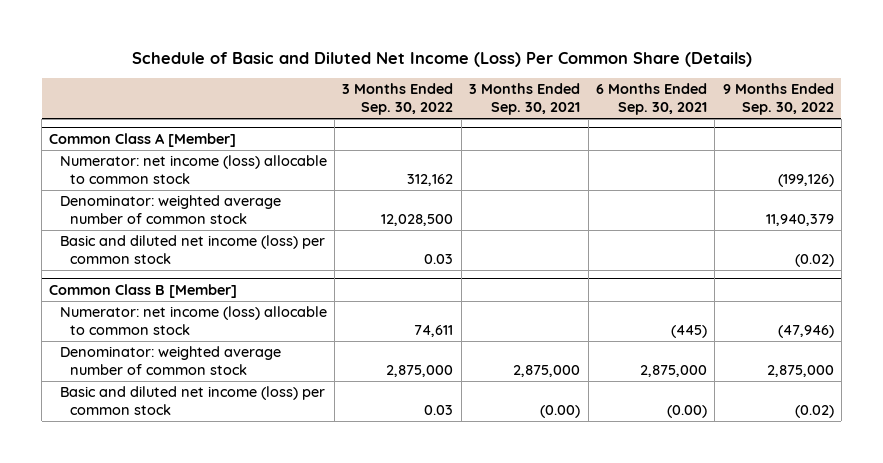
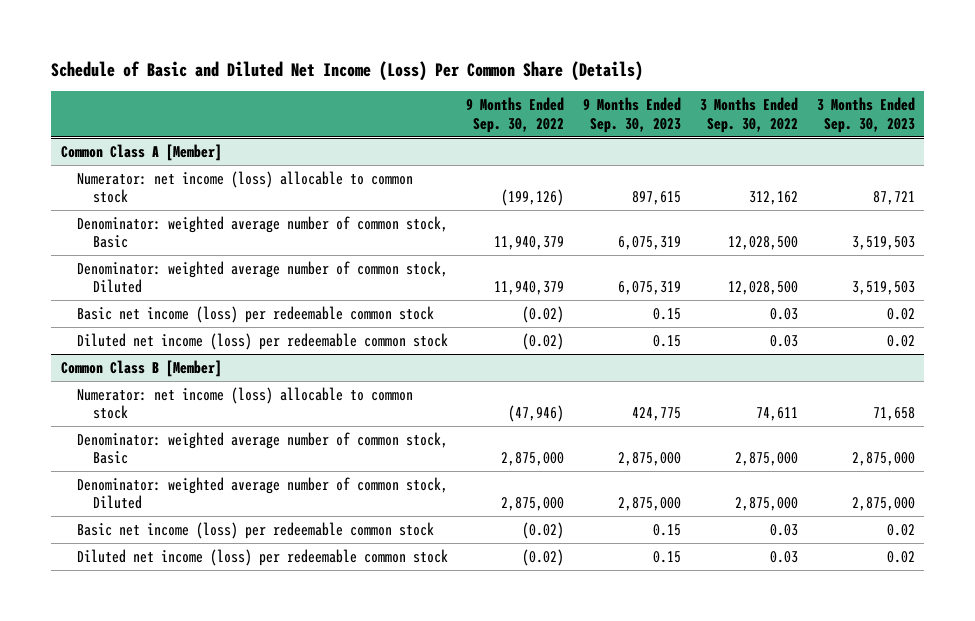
[469,83,581,116] 3 Months Ended Sep. 30, 2021 -> none
[595,83,707,116] 6 Months Ended Sep. 30, 2021 -> none
none -> [583,97,682,133] 9 Months Ended Sep. 30, 2023
none -> [816,97,915,133] 3 Months Ended Sep. 30, 2023
[59,195,281,224] Denominator: weighted average number of common stock -> [76,215,448,249] Denominator: weighted average number of common stock, Basic
none -> [76,260,448,294] Denominator: weighted average number of common stock, Diluted
[59,235,325,264] Basic and diluted net income (loss) per common stock -> [76,305,434,323] Basic net income (loss) per redeemable common stock
none -> [76,332,448,350] Diluted net income (loss) per redeemable common stock
[59,346,281,375] Denominator: weighted average number of common stock -> [76,431,448,465] Denominator: weighted average number of common stock, Basic
none -> [76,476,448,510] Denominator: weighted average number of common stock, Diluted
[59,386,325,415] Basic and diluted net income (loss) per common stock -> [76,521,434,539] Basic net income (loss) per redeemable common stock
none -> [76,548,448,566] Diluted net income (loss) per redeemable common stock

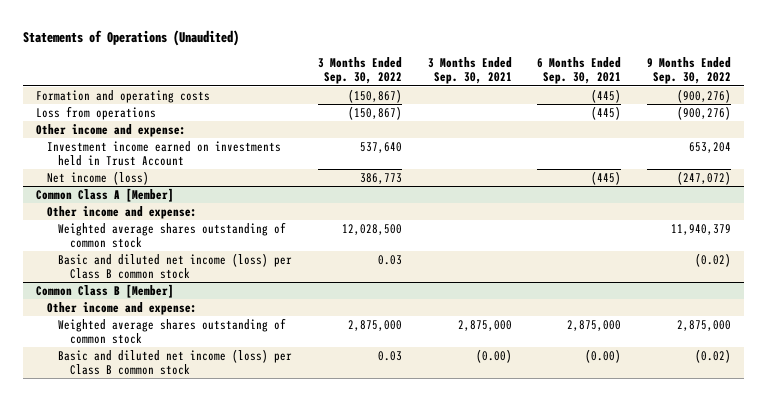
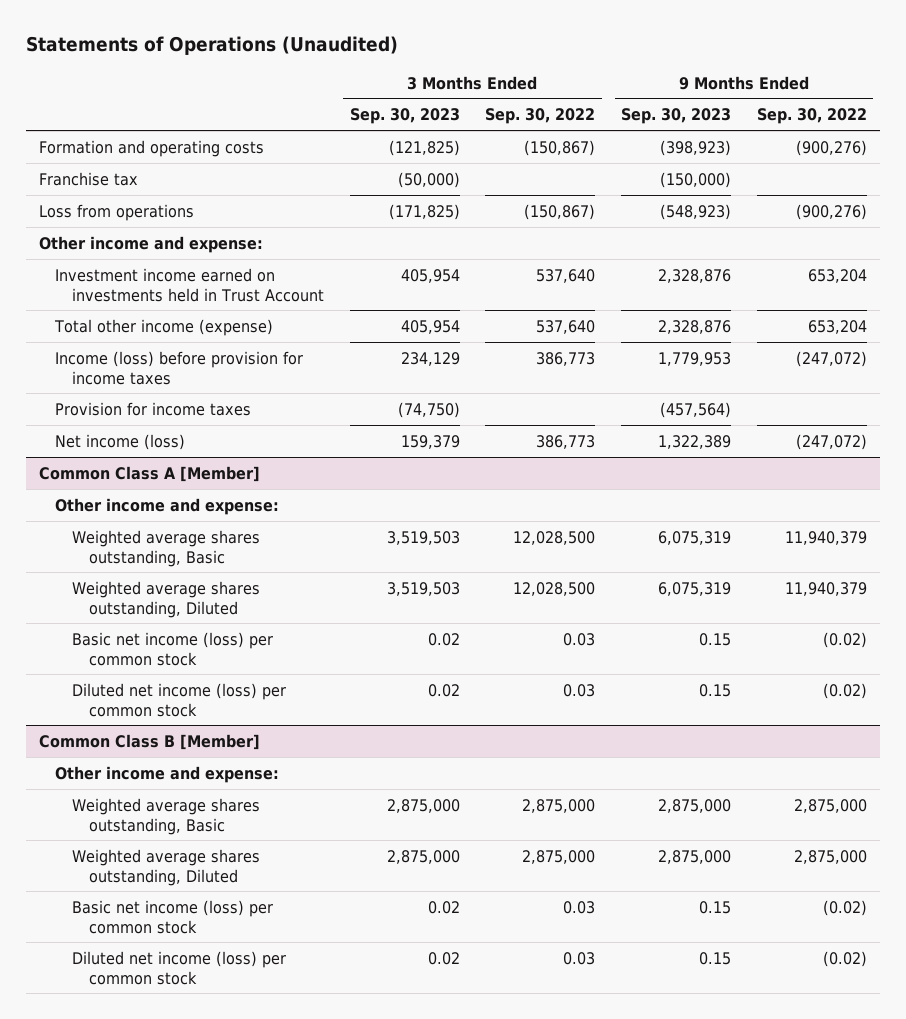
[427,57,512,85] 3 Months Ended Sep. 30, 2021 -> none
[537,57,622,85] 6 Months Ended Sep. 30, 2021 -> none
none -> [349,108,460,125] Sep. 30, 2023
none -> [621,108,732,125] Sep. 30, 2023
none -> [38,171,138,186] Franchise tax
none -> [54,318,274,336] Total other income (expense)
none -> [55,350,304,385] Income (loss) before provision for income taxes
none -> [55,401,252,416] Provision for income taxes
[58,221,287,249] Weighted average shares outstanding of common stock -> [71,529,260,567] Weighted average shares outstanding, Basic
none -> [71,580,260,618] Weighted average shares outstanding, Diluted
[58,252,293,280] Basic and diluted net income (loss) per Class B common stock -> [71,631,273,666] Basic net income (loss) per common stock
none -> [71,682,286,717] Diluted net income (loss) per common stock
[58,317,287,345] Weighted average shares outstanding of common stock -> [71,797,260,835] Weighted average shares outstanding, Basic
none -> [71,848,260,886] Weighted average shares outstanding, Diluted
[58,348,293,376] Basic and diluted net income (loss) per Class B common stock -> [71,899,273,934] Basic net income (loss) per common stock
none -> [71,950,286,985] Diluted net income (loss) per common stock

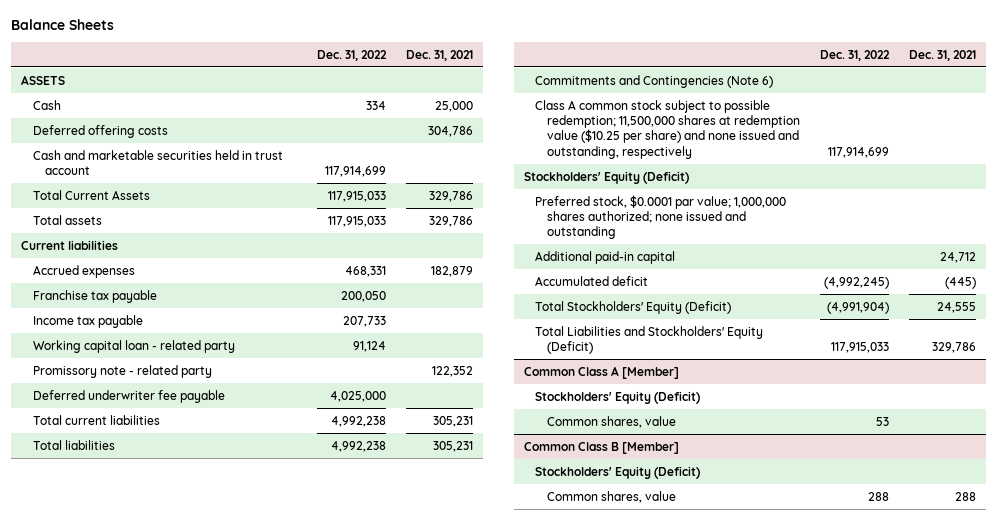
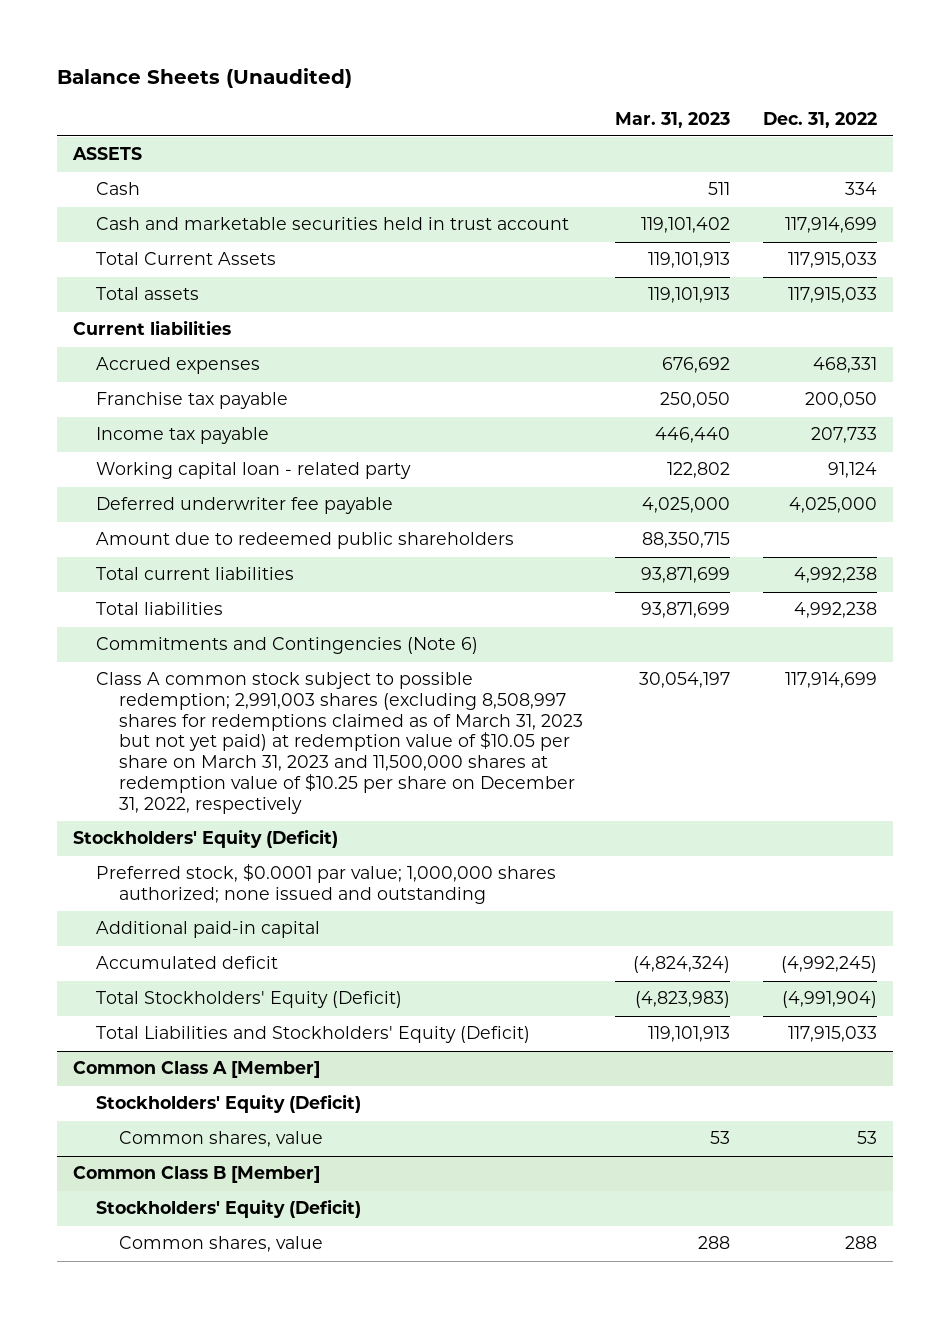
[11,18,115,30] Balance Sheets -> [56,67,352,88] Balance Sheets (Unaudited)
[406,49,474,61] Dec. 31, 2021 -> none
none -> [615,111,731,128] Mar. 31, 2023
[32,124,168,138] Deferred offering costs -> none
[32,364,212,378] Promissory note - related party -> none
none -> [96,532,515,550] Amount due to redeemed public shareholders
[535,99,801,159] Class A common stock subject to possible redemption; 11,500,000 shares at redemption value ($10.25 per share) and none issued and outstanding, respectively -> [96,672,584,814] Class A common stock subject to possible redemption; 2,991,003 shares (excluding 8,508,997 shares for redemptions claimed as of March 31, 2023 but not yet paid) at redemption value of $10.05 per share on March 31, 2023 and 11,500,000 shares at redemption value of $10.25 per share on December 31, 2022, respectively

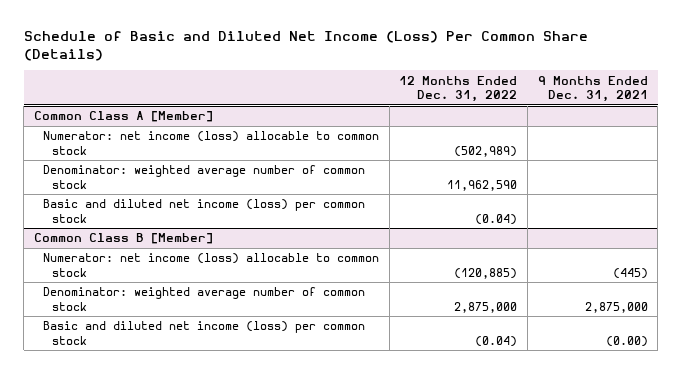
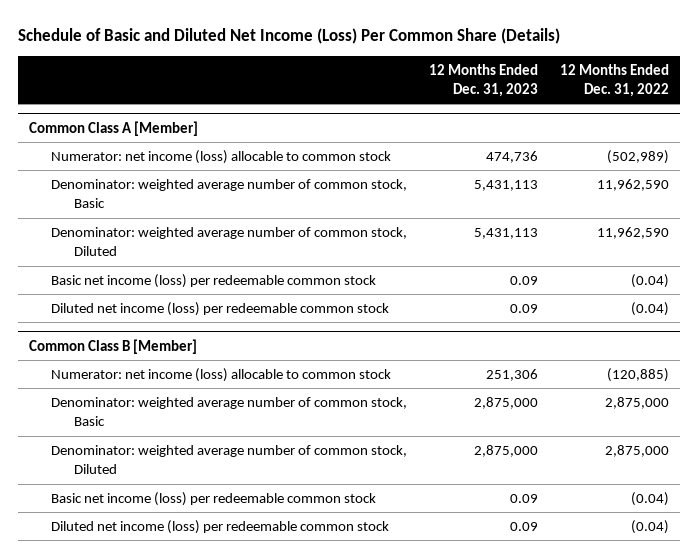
[537,75,648,103] 9 Months Ended Dec. 31, 2021 -> none
none -> [429,63,539,97] 12 Months Ended Dec. 31, 2023
[43,165,366,189] Denominator: weighted average number of common stock -> [51,179,408,209] Denominator: weighted average number of common stock, Basic
none -> [51,227,408,257] Denominator: weighted average number of common stock, Diluted
[43,199,366,223] Basic and diluted net income (loss) per common stock -> [51,274,377,289] Basic net income (loss) per redeemable common stock
none -> [51,302,390,317] Diluted net income (loss) per redeemable common stock
[43,287,366,311] Denominator: weighted average number of common stock -> [51,397,408,427] Denominator: weighted average number of common stock, Basic
none -> [51,445,408,475] Denominator: weighted average number of common stock, Diluted
[43,321,366,345] Basic and diluted net income (loss) per common stock -> [51,492,377,507] Basic net income (loss) per redeemable common stock
none -> [51,520,390,535] Diluted net income (loss) per redeemable common stock

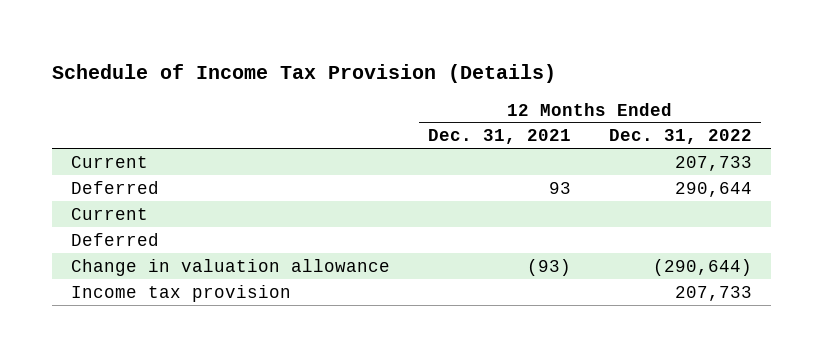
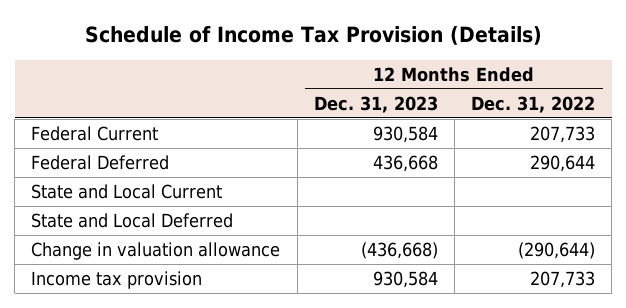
[428,129,572,145] Dec. 31, 2021 -> none
none -> [313,95,438,113] Dec. 31, 2023
[71,155,149,168] Current -> [31,125,159,141] Federal Current
[71,180,160,194] Deferred -> [31,154,170,170] Federal Deferred
[71,207,149,220] Current -> [31,183,223,199] State and Local Current
[71,232,160,246] Deferred -> [31,212,234,228] State and Local Deferred

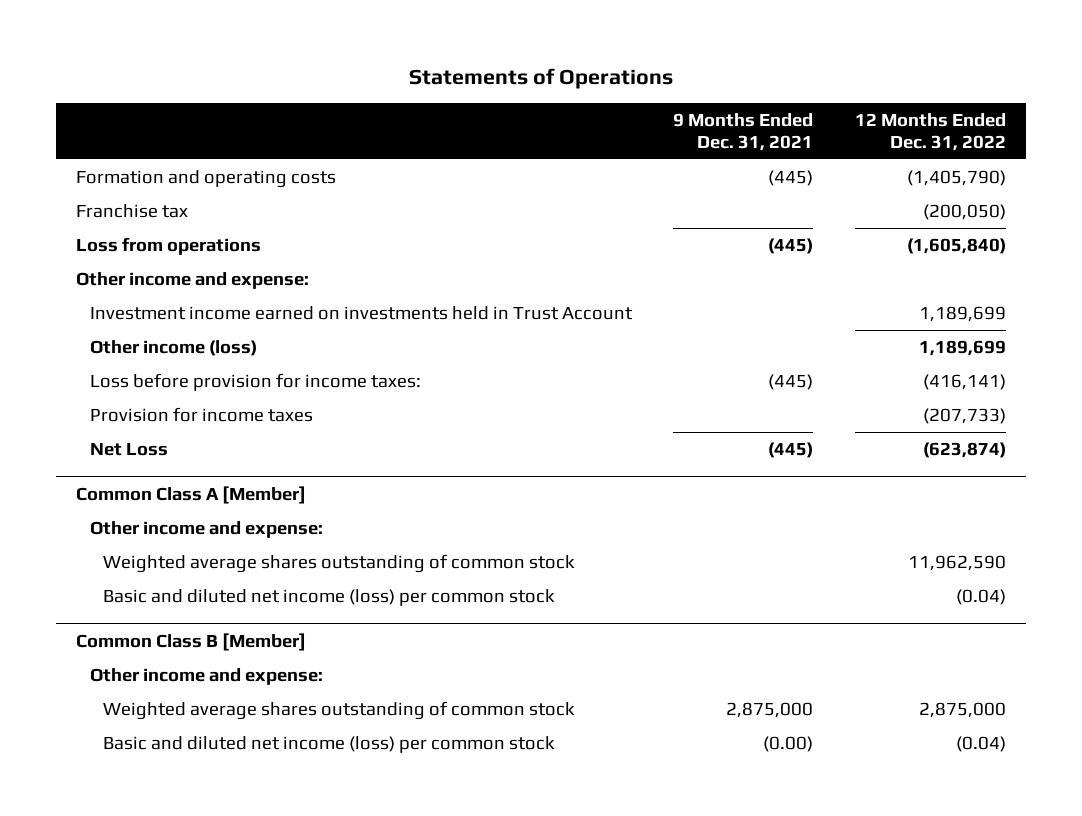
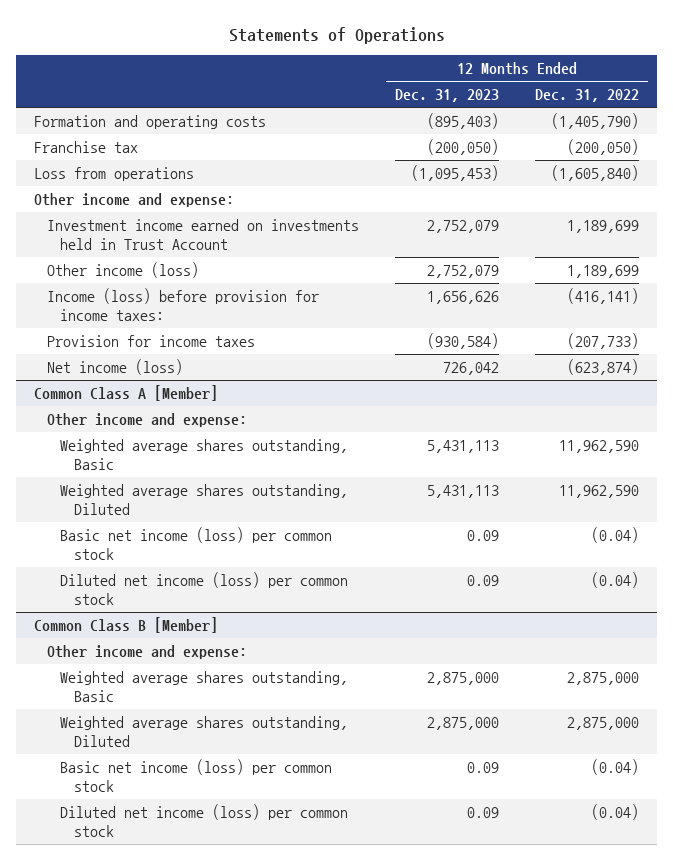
[673,112,814,151] 9 Months Ended Dec. 31, 2021 -> none
none -> [395,89,500,103] Dec. 31, 2023
[89,372,421,391] Loss before provision for income taxes: -> [47,287,320,322] Income (loss) before provision for income taxes:
[89,442,168,456] Net Loss -> [47,358,184,375] Net income (loss)
[103,553,576,573] Weighted average shares outstanding of common stock -> [60,438,349,471] Weighted average shares outstanding, Basic
none -> [60,483,349,516] Weighted average shares outstanding, Diluted
[103,588,556,606] Basic and diluted net income (loss) per common stock -> [60,526,333,561] Basic net income (loss) per common stock
none -> [60,571,349,606] Diluted net income (loss) per common stock
[103,700,576,720] Weighted average shares outstanding of common stock -> [60,670,349,703] Weighted average shares outstanding, Basic
none -> [60,715,349,748] Weighted average shares outstanding, Diluted
[103,735,556,753] Basic and diluted net income (loss) per common stock -> [60,758,333,793] Basic net income (loss) per common stock
none -> [60,803,349,838] Diluted net income (loss) per common stock

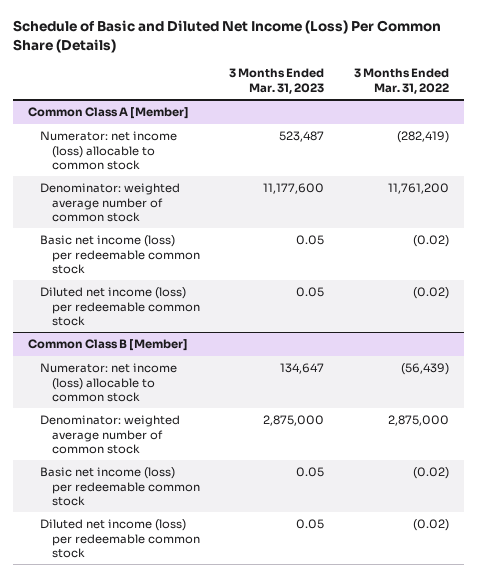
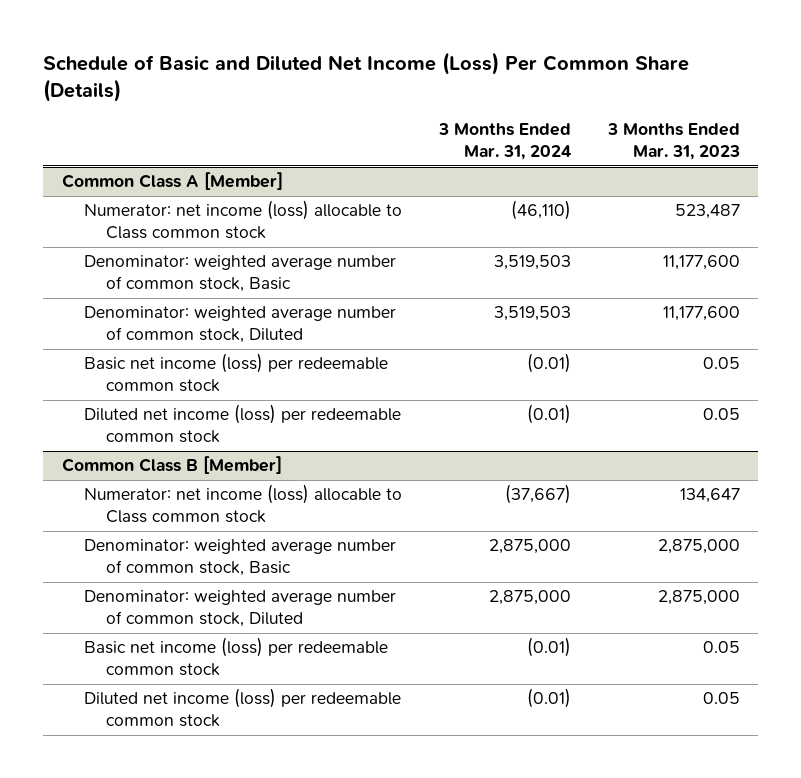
[354,68,450,94] 3 Months Ended Mar. 31, 2022 -> none
none -> [437,122,571,160] 3 Months Ended Mar. 31, 2024
[39,131,177,170] Numerator: net income (loss) allocable to common stock -> [84,200,403,240] Numerator: net income (loss) allocable to Class common stock
[39,183,180,222] Denominator: weighted average number of common stock -> [84,255,397,293] Denominator: weighted average number of common stock, Basic
none -> [84,306,397,344] Denominator: weighted average number of common stock, Diluted
[39,363,177,402] Numerator: net income (loss) allocable to common stock -> [84,484,403,524] Numerator: net income (loss) allocable to Class common stock
[39,415,180,454] Denominator: weighted average number of common stock -> [84,539,397,577] Denominator: weighted average number of common stock, Basic
none -> [84,590,397,628] Denominator: weighted average number of common stock, Diluted

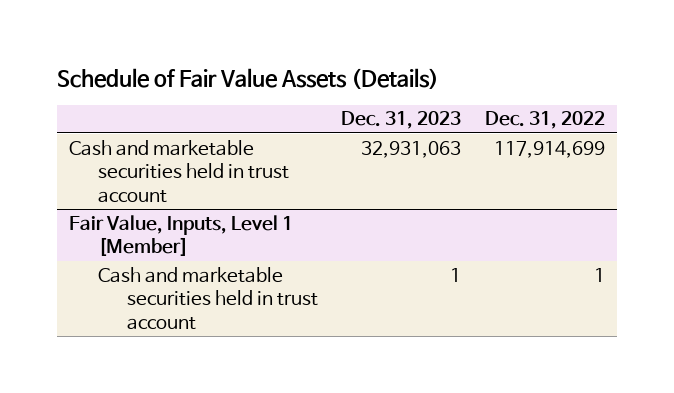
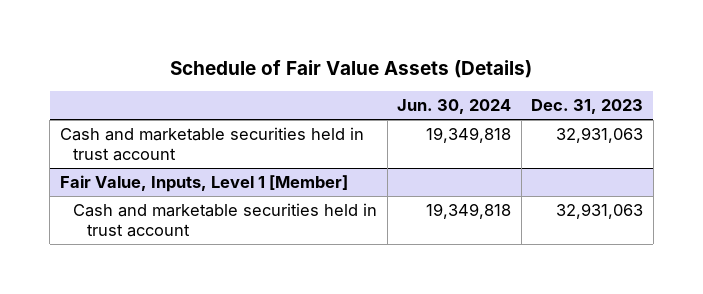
[485,111,606,130] Dec. 31, 2022 -> none
none -> [397,99,512,115] Jun. 30, 2024
[450,267,462,282] 1 -> [556,202,644,219] 32,931,063

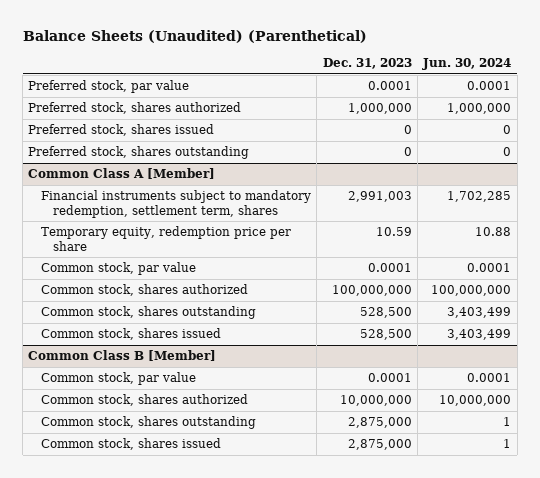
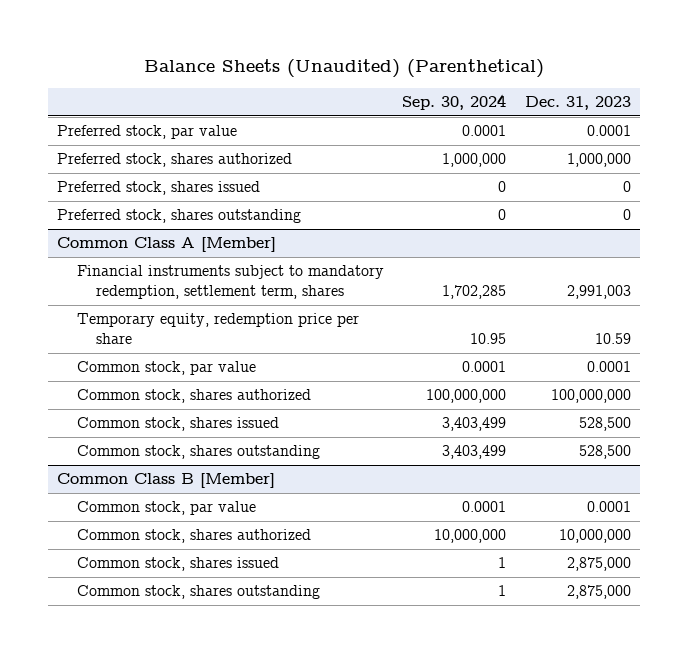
[422,58,512,71] Jun. 30, 2024 -> none
none -> [402,94,507,111] Sep. 30, 2024
[40,306,256,320] Common stock, shares outstanding -> [76,445,320,460] Common stock, shares outstanding
[40,416,256,430] Common stock, shares outstanding -> [76,585,320,600] Common stock, shares outstanding

